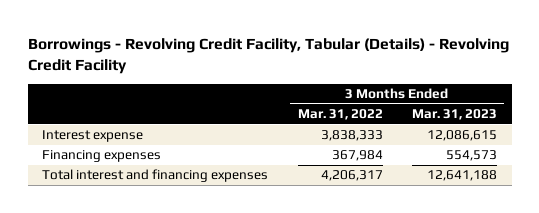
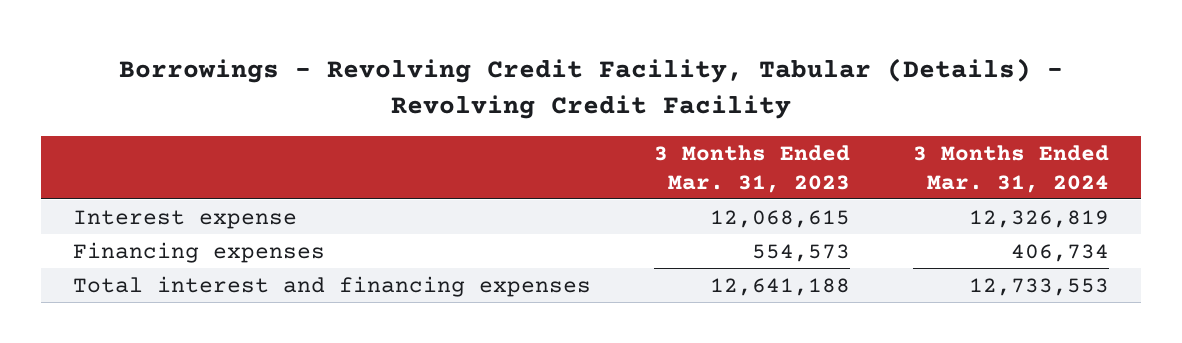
[297,109,383,121] Mar. 31, 2022 -> none
none -> [913,144,1110,193] 3 Months Ended Mar. 31, 2024
[426,130,497,142] 12,086,615 -> [710,209,851,228] 12,068,615

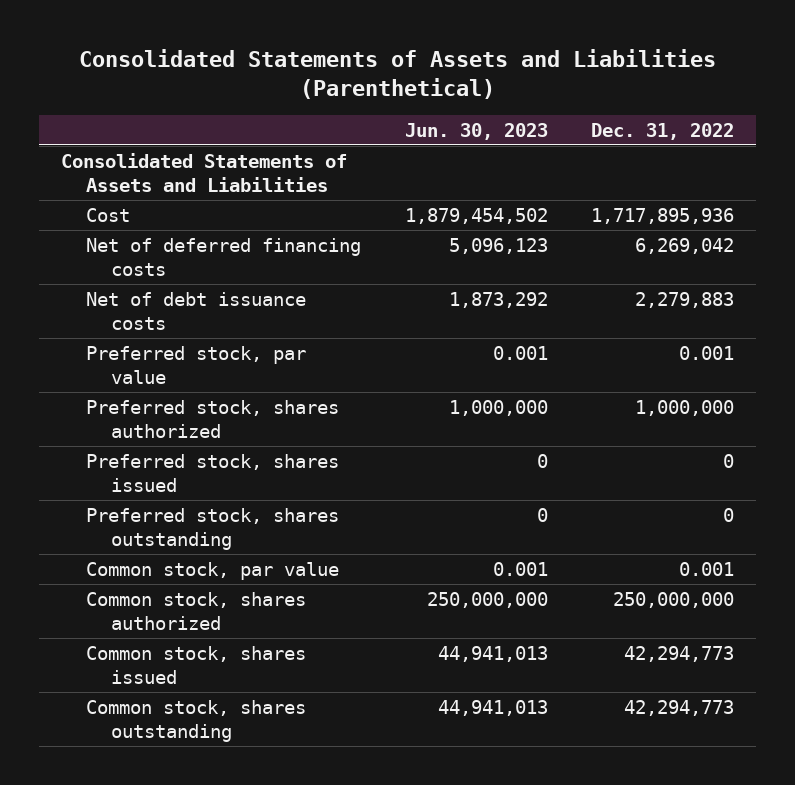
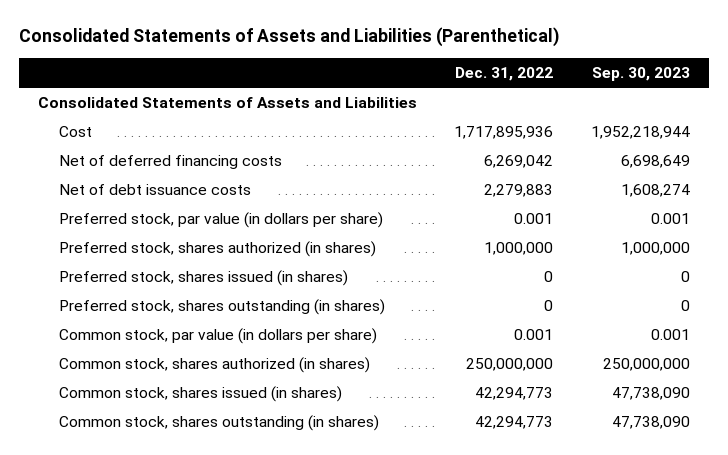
[404,122,548,140] Jun. 30, 2023 -> none
none -> [592,66,691,81] Sep. 30, 2023
[85,345,306,384] Preferred stock, par value -> [58,212,383,229] Preferred stock, par value (in dollars per share)
[85,399,339,438] Preferred stock, shares authorized -> [58,241,376,258] Preferred stock, shares authorized (in shares)
[85,453,339,492] Preferred stock, shares issued -> [58,270,348,287] Preferred stock, shares issued (in shares)
[85,507,339,550] Preferred stock, shares outstanding -> [58,299,385,316] Preferred stock, shares outstanding (in shares)
[85,561,339,580] Common stock, par value -> [58,328,377,345] Common stock, par value (in dollars per share)
[85,591,306,630] Common stock, shares authorized -> [58,357,370,374] Common stock, shares authorized (in shares)
[85,645,306,684] Common stock, shares issued -> [58,386,342,403] Common stock, shares issued (in shares)
[85,699,306,742] Common stock, shares outstanding -> [58,415,379,432] Common stock, shares outstanding (in shares)

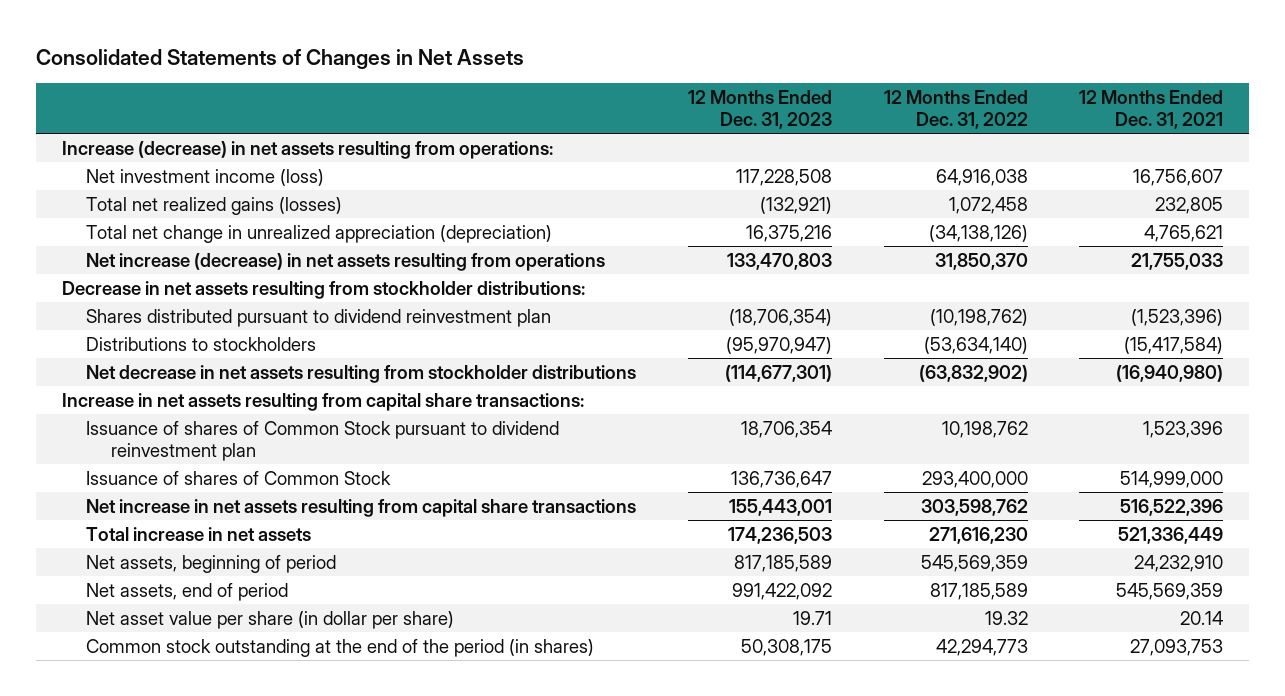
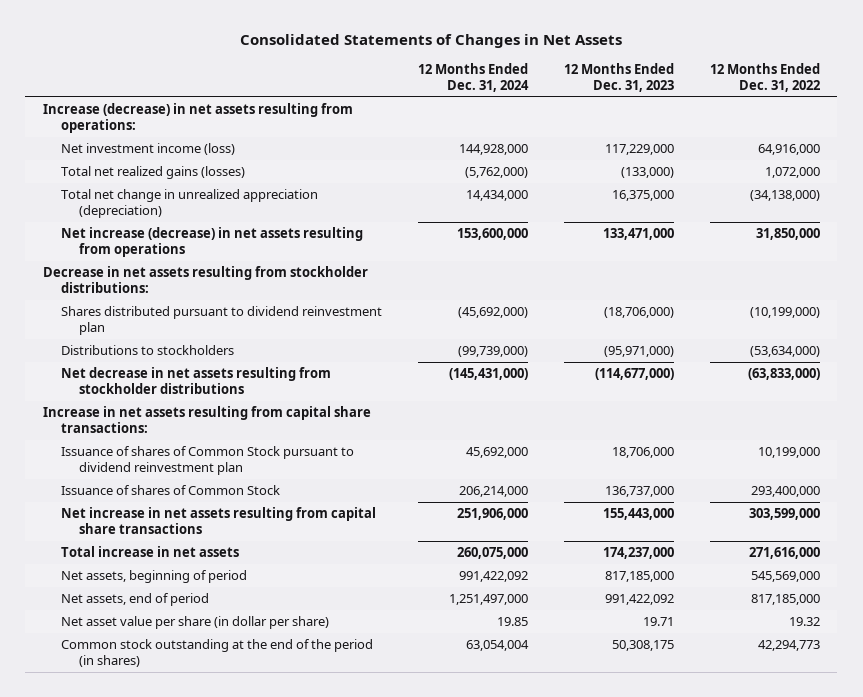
[1079,90,1224,130] 12 Months Ended Dec. 31, 2021 -> none
none -> [417,63,529,92] 12 Months Ended Dec. 31, 2024
[735,168,832,186] 117,228,508 -> [604,144,674,156] 117,229,000
[935,168,1028,186] 64,916,038 -> [757,144,820,156] 64,916,000
[759,196,832,214] (132,921) -> [620,167,674,179] (133,000)
[948,196,1028,214] 1,072,458 -> [764,167,820,179] 1,072,000
[745,224,832,242] 16,375,216 -> [611,190,674,202] 16,375,000
[928,224,1028,242] (34,138,126) -> [749,190,820,202] (34,138,000)
[726,252,832,270] 133,470,803 -> [602,228,674,241] 133,471,000
[934,252,1028,270] 31,850,370 -> [755,228,820,241] 31,850,000
[728,308,832,326] (18,706,354) -> [603,307,674,319] (18,706,000)
[929,308,1028,326] (10,198,762) -> [749,307,820,319] (10,199,000)
[725,336,832,354] (95,970,947) -> [603,346,674,358] (95,971,000)
[923,336,1028,354] (53,634,140) -> [749,346,820,358] (53,634,000)
[724,364,832,382] (114,677,301) -> [594,368,674,381] (114,677,000)
[918,364,1028,382] (63,832,902) -> [747,368,820,381] (63,833,000)
[740,420,832,438] 18,706,354 -> [611,447,674,459] 18,706,000
[941,420,1028,438] 10,198,762 -> [757,447,820,459] 10,199,000
[730,470,832,488] 136,736,647 -> [604,486,674,498] 136,737,000
[728,498,832,516] 155,443,001 -> [602,508,674,521] 155,443,000
[920,498,1028,516] 303,598,762 -> [748,508,820,521] 303,599,000
[727,526,832,544] 174,236,503 -> [602,547,674,560] 174,237,000
[928,526,1028,544] 271,616,230 -> [748,547,820,560] 271,616,000
[733,554,832,572] 817,185,589 -> [604,571,674,583] 817,185,000
[920,554,1028,572] 545,569,359 -> [750,571,820,583] 545,569,000
[929,582,1028,600] 817,185,589 -> [750,594,820,606] 817,185,000

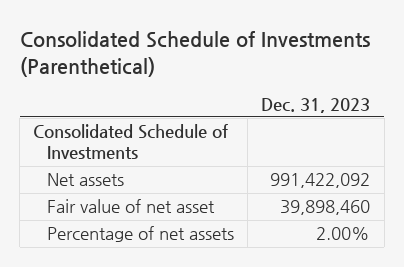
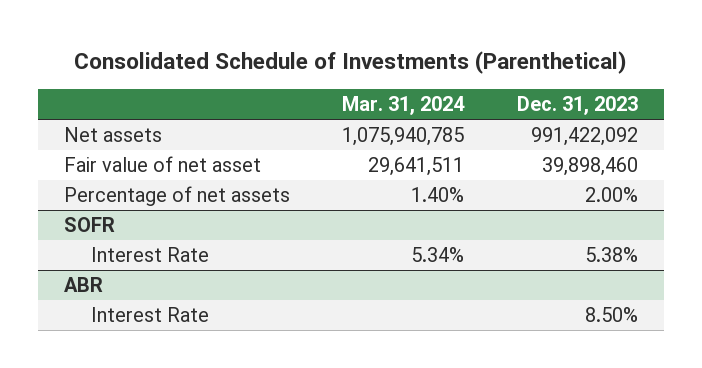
none -> [342,95,466,115] Mar. 31, 2024
[33,124,229,160] Consolidated Schedule of Investments -> none
none -> [64,217,116,233] SOFR
none -> [90,247,209,263] Interest Rate
none -> [64,277,104,293] ABR
none -> [90,307,209,323] Interest Rate

